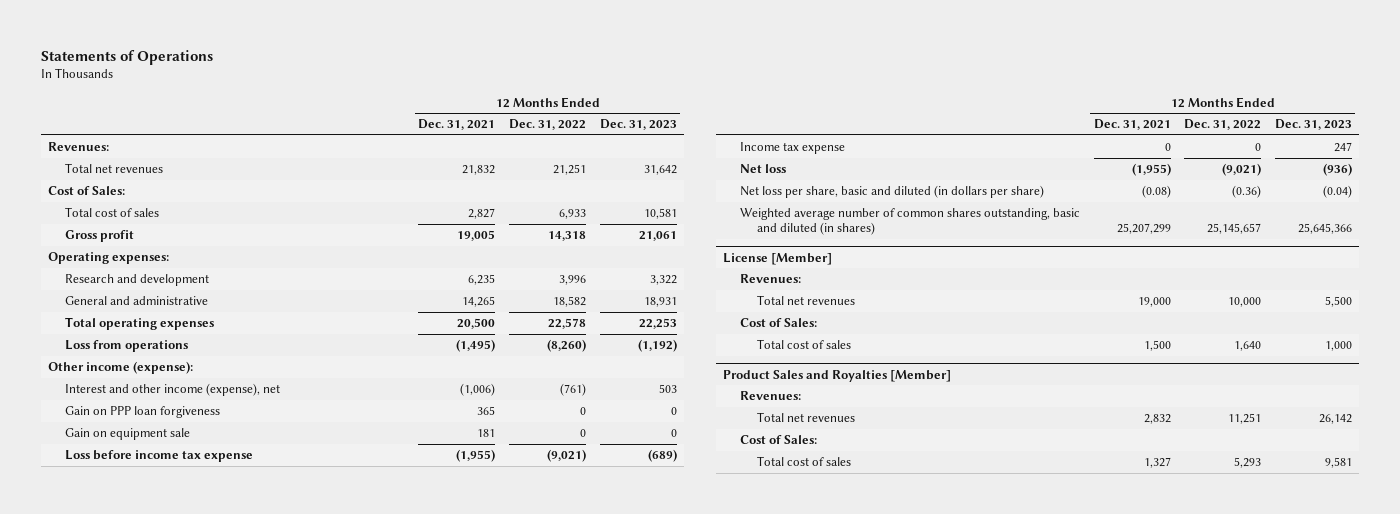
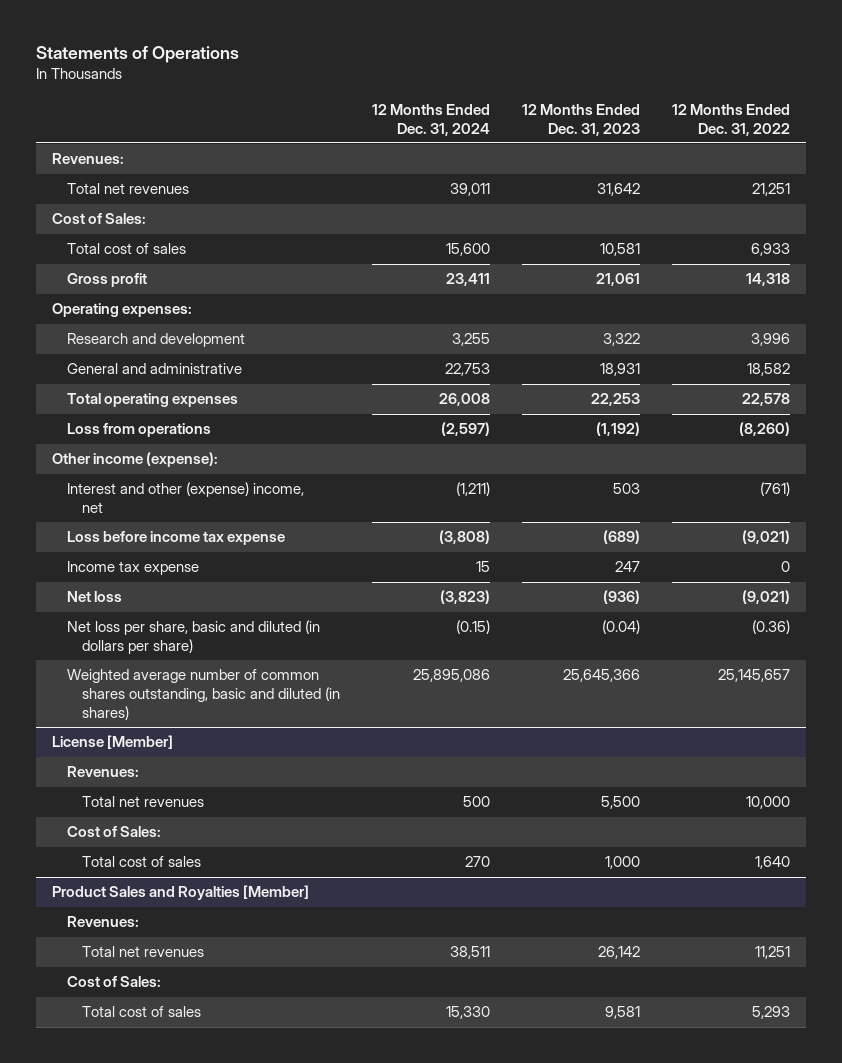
[418,119,496,131] Dec. 31, 2021 -> none
none -> [371,103,490,136] 12 Months Ended Dec. 31, 2024
[64,406,220,419] Gain on PPP loan forgiveness -> none
[64,428,190,441] Gain on equipment sale -> none
[64,383,280,397] Interest and other income (expense), net -> [66,482,304,514] Interest and other (expense) income, net

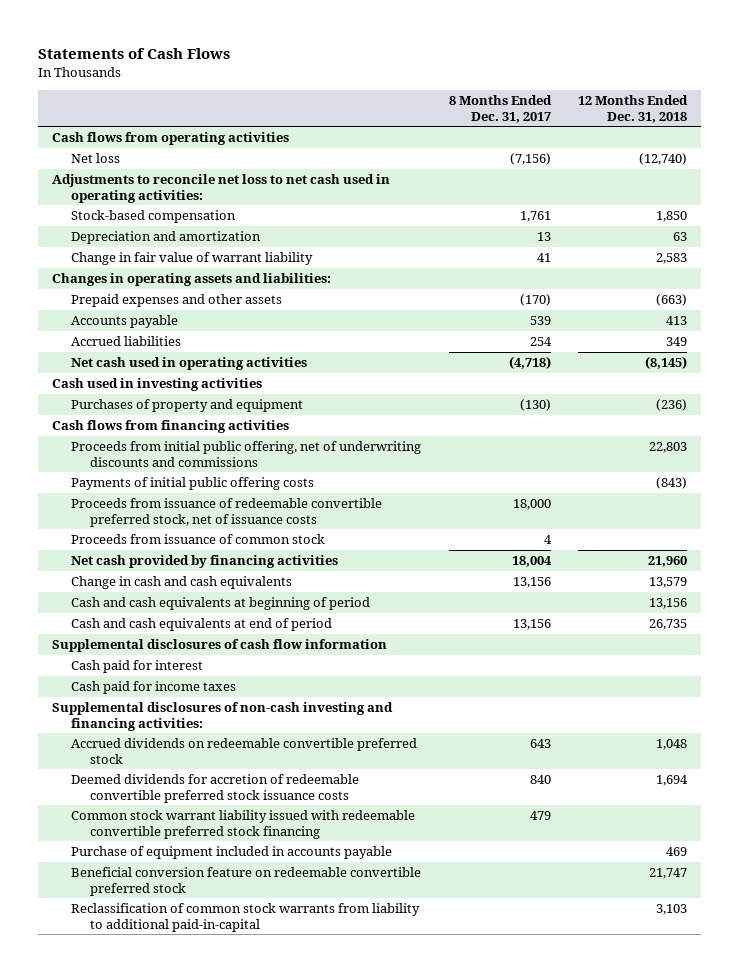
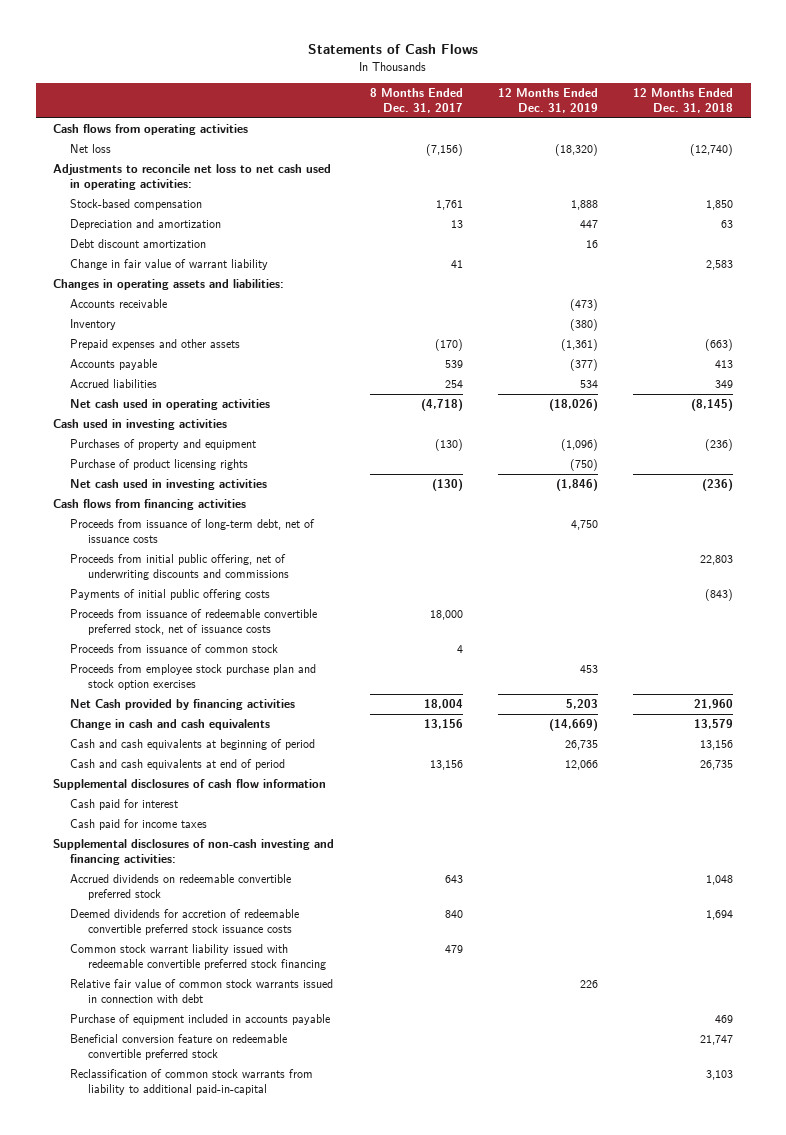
none -> [497,88,598,113] 12 Months Ended Dec. 31, 2019
none -> [70,239,207,249] Debt discount amortization
none -> [70,299,168,309] Accounts receivable
none -> [70,319,117,331] Inventory
none -> [70,459,249,471] Purchase of product licensing rights
none -> [70,479,268,491] Net cash used in investing activities
none -> [70,519,316,543] Proceeds from issuance of long-term debt, net of issuance costs
none -> [70,664,317,690] Proceeds from employee stock purchase plan and stock option exercises
[70,555,338,569] Net cash provided by financing activities -> [70,699,296,711] Net Cash provided by financing activities
none -> [70,979,334,1003] Relative fair value of common stock warrants issued in connection with debt

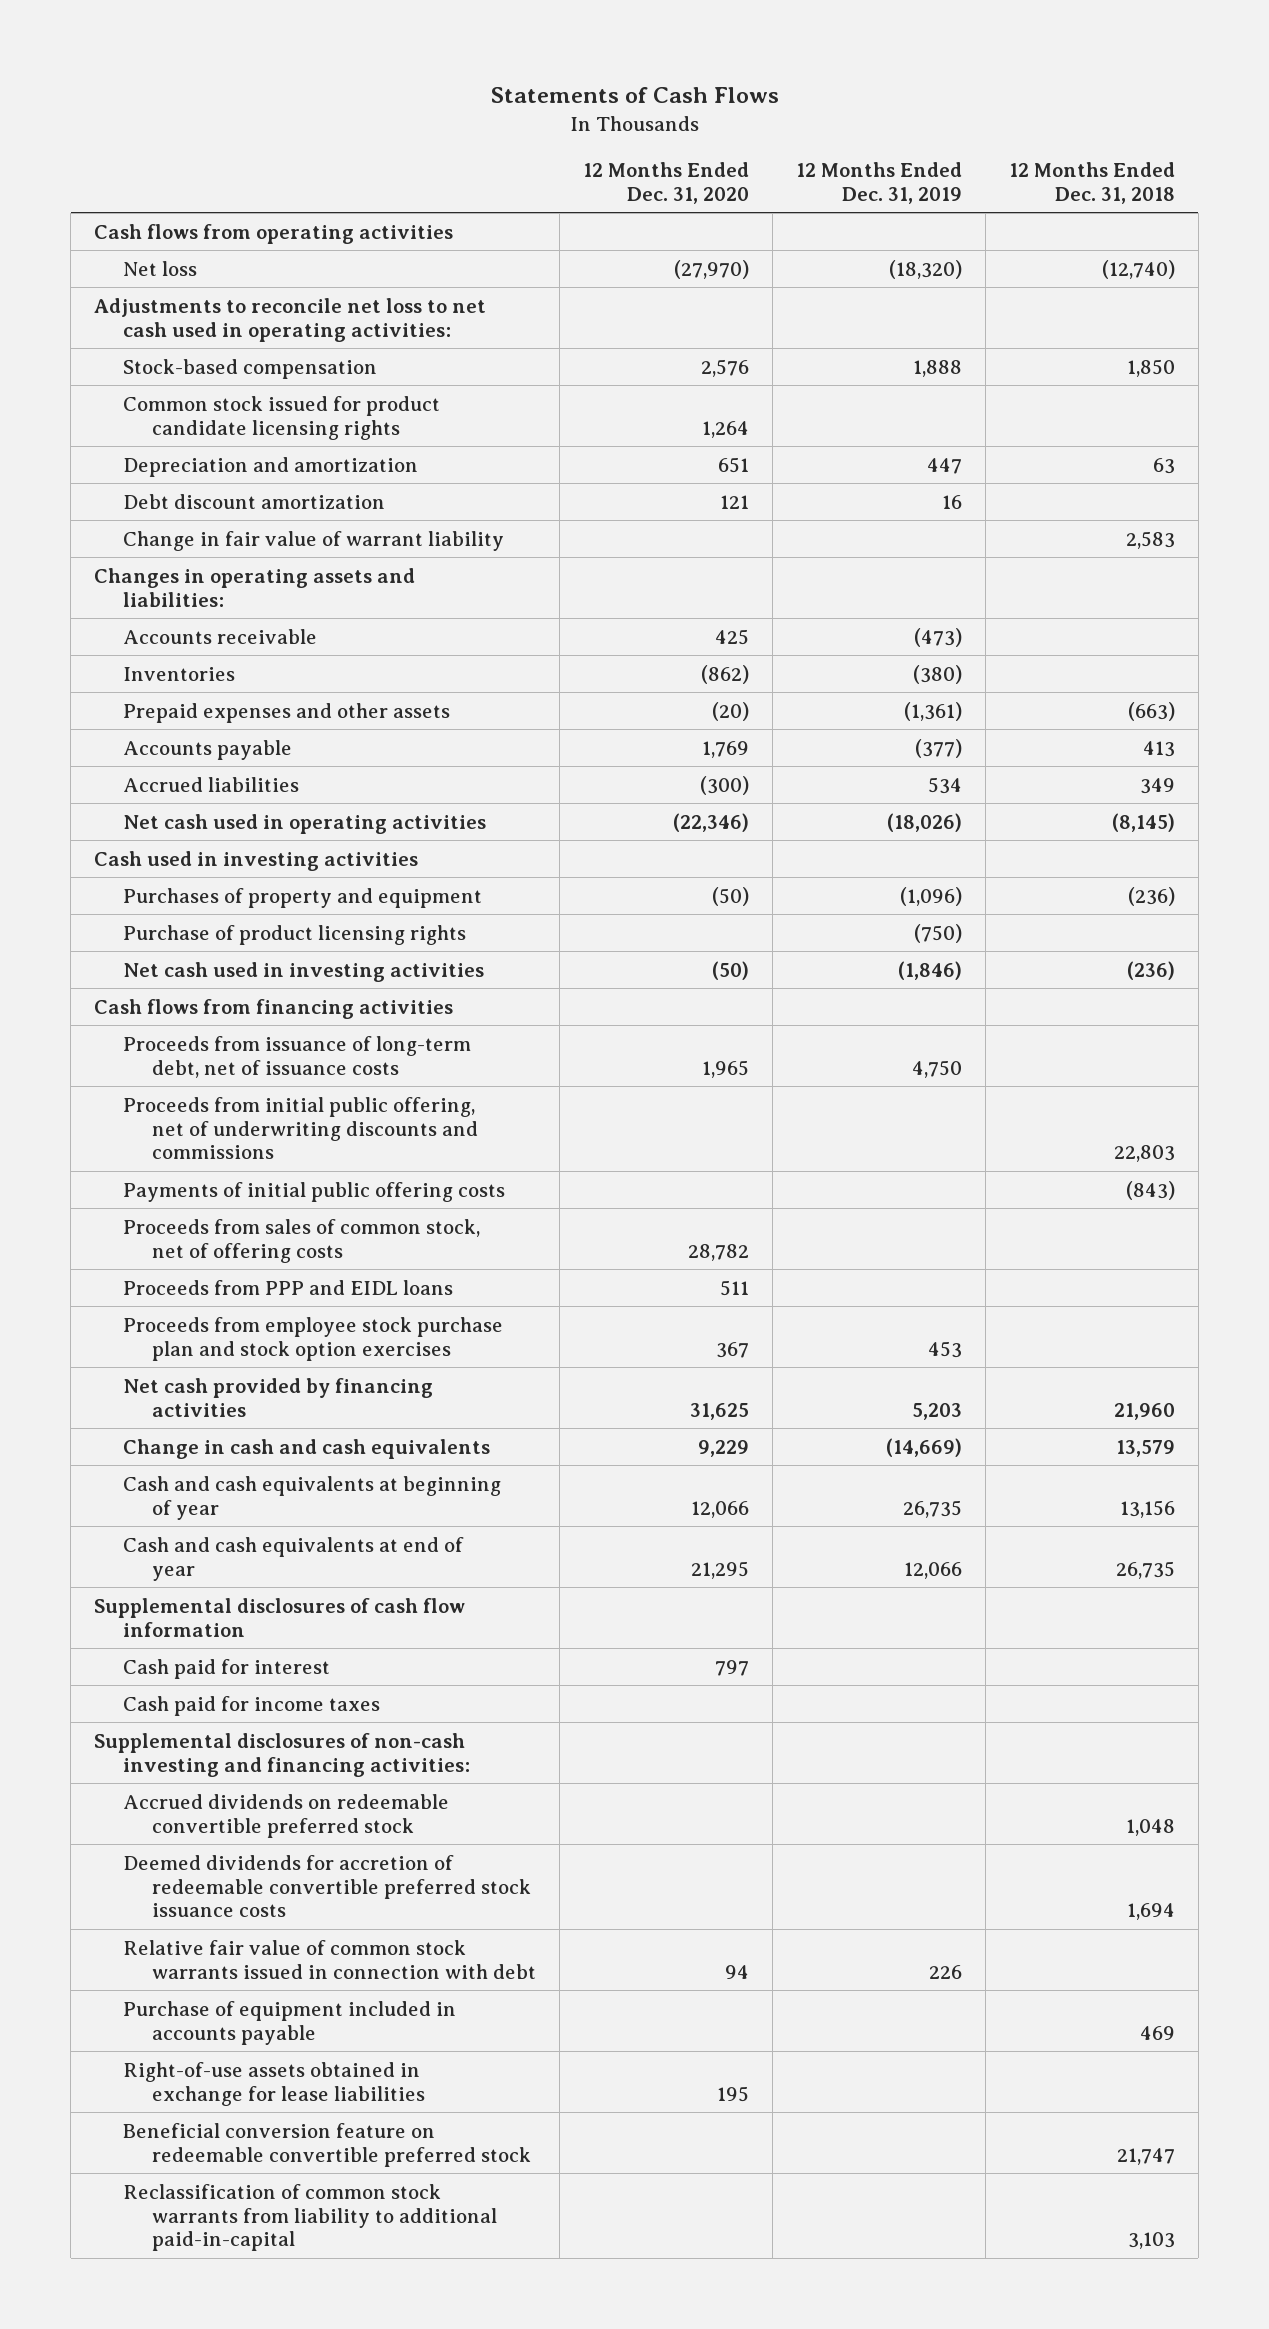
[369,88,463,113] 8 Months Ended Dec. 31, 2017 -> none
none -> [582,161,749,204] 12 Months Ended Dec. 31, 2020
none -> [123,395,441,440] Common stock issued for product candidate licensing rights
[70,319,117,331] Inventory -> [123,666,236,681] Inventories
[70,609,318,635] Proceeds from issuance of redeemable convertible preferred stock, net of issuance costs -> none
[70,644,279,654] Proceeds from issuance of common stock -> [123,1218,481,1263] Proceeds from sales of common stock, net of offering costs
none -> [123,1279,454,1295] Proceeds from PPP and EIDL loans
[70,699,296,711] Net Cash provided by financing activities -> [123,1377,434,1417] Net cash provided by financing activities
[70,739,316,751] Cash and cash equivalents at beginning of period -> [123,1475,502,1520] Cash and cash equivalents at beginning of year
[70,759,286,771] Cash and cash equivalents at end of period -> [123,1536,465,1581] Cash and cash equivalents at end of year
[70,944,326,970] Common stock warrant liability issued with redeemable convertible preferred stock financing -> none
none -> [123,2061,426,2106] Right-of-use assets obtained in exchange for lease liabilities

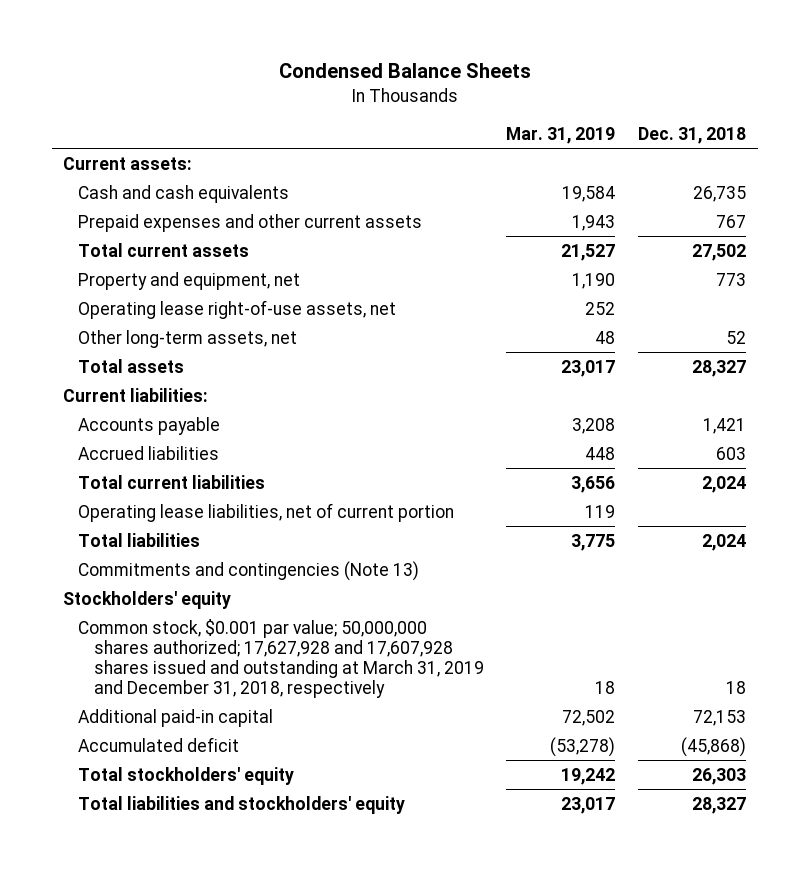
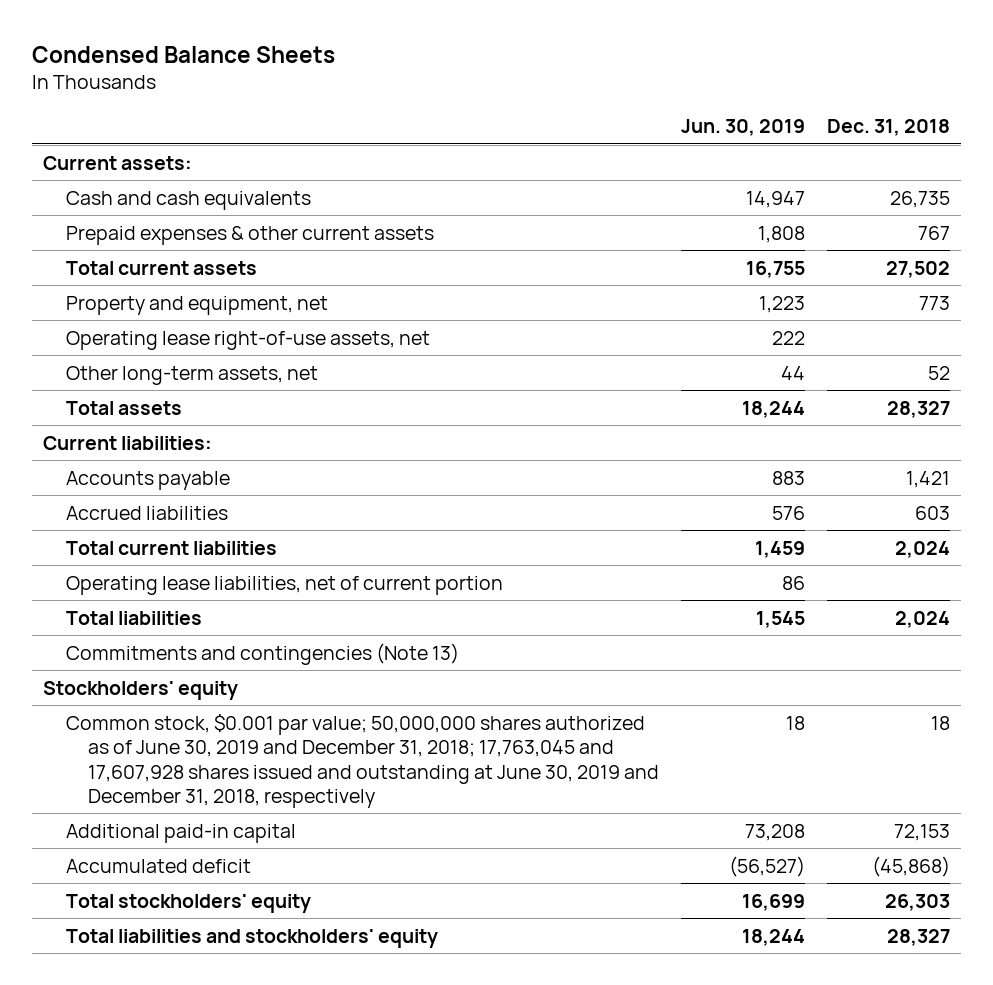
[506,126,616,144] Mar. 31, 2019 -> none
none -> [681,119,806,137] Jun. 30, 2019
[78,213,423,232] Prepaid expenses and other current assets -> [65,225,434,245] Prepaid expenses & other current assets
[78,618,484,698] Common stock, $0.001 par value; 50,000,000 shares authorized; 17,627,928 and 17,607,928 shares issued and outstanding at March 31, 2019 and December 31, 2018, respectively -> [65,713,660,809] Common stock, $0.001 par value; 50,000,000 shares authorized as of June 30, 2019 and December 31, 2018; 17,763,045 and 17,607,928 shares issued and outstanding at June 30, 2019 and December 31, 2018, respectively

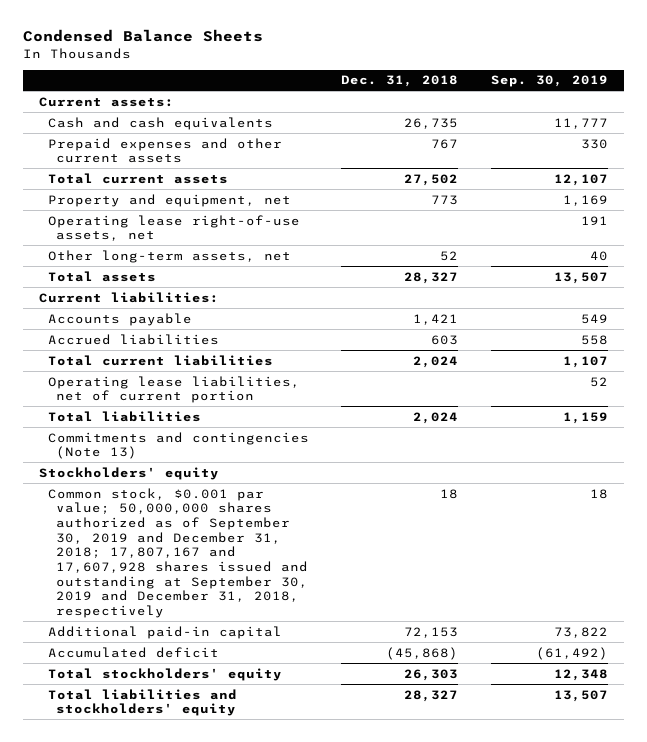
[681,119,806,137] Jun. 30, 2019 -> none
none -> [491,75,609,88] Sep. 30, 2019
[65,225,434,245] Prepaid expenses & other current assets -> [47,137,282,164] Prepaid expenses and other current assets
[65,713,660,809] Common stock, $0.001 par value; 50,000,000 shares authorized as of June 30, 2019 and December 31, 2018; 17,763,045 and 17,607,928 shares issued and outstanding at June 30, 2019 and December 31, 2018, respectively -> [47,487,309,618] Common stock, $0.001 par value; 50,000,000 shares authorized as of September 30, 2019 and December 31, 2018; 17,807,167 and 17,607,928 shares issued and outstanding at September 30, 2019 and December 31, 2018, respectively

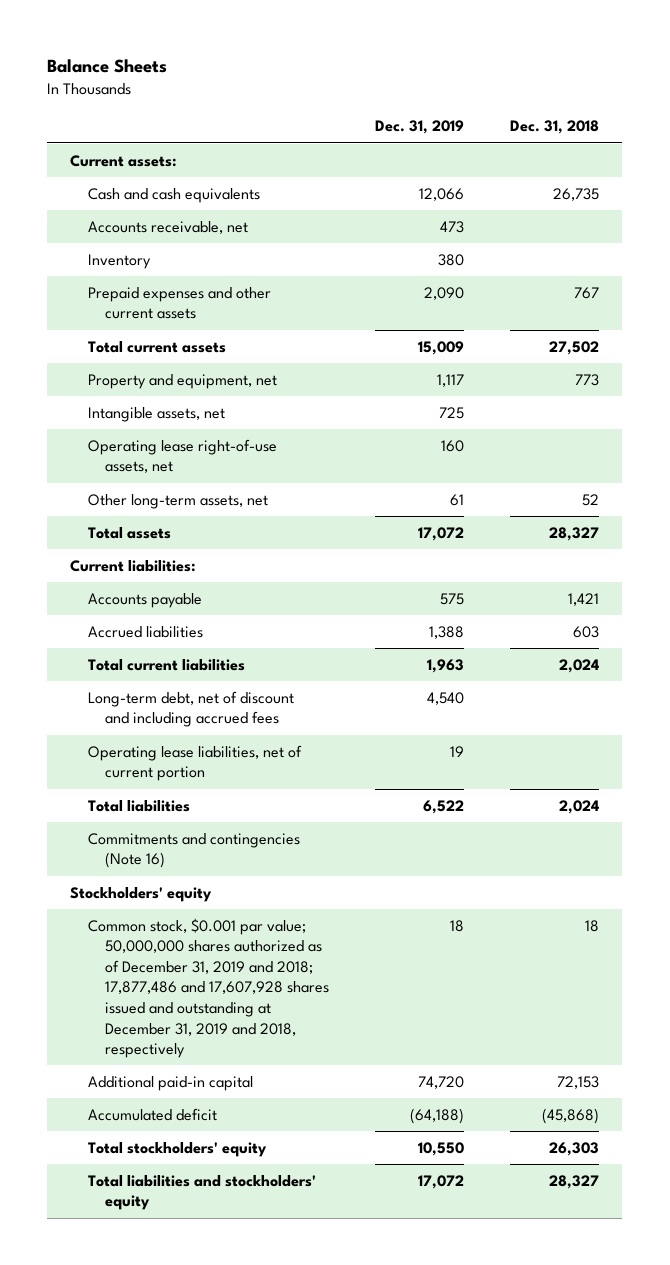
[22,29,263,43] Condensed Balance Sheets -> [47,59,168,74] Balance Sheets
[491,75,609,88] Sep. 30, 2019 -> none
none -> [375,120,465,135] Dec. 31, 2019
none -> [87,220,248,234] Accounts receivable, net
none -> [87,253,151,269] Inventory
none -> [87,406,225,422] Intangible assets, net
none -> [87,690,294,728] Long-term debt, net of discount and including accrued fees
[47,431,309,460] Commitments and contingencies (Note 13) -> [87,832,300,869] Commitments and contingencies (Note 16)
[47,487,309,618] Common stock, $0.001 par value; 50,000,000 shares authorized as of September 30, 2019 and December 31, 2018; 17,807,167 and 17,607,928 shares issued and outstanding at September 30, 2019 and December 31, 2018, respectively -> [87,917,329,1059] Common stock, $0.001 par value; 50,000,000 shares authorized as of December 31, 2019 and 2018; 17,877,486 and 17,607,928 shares issued and outstanding at December 31, 2019 and 2018, respectively

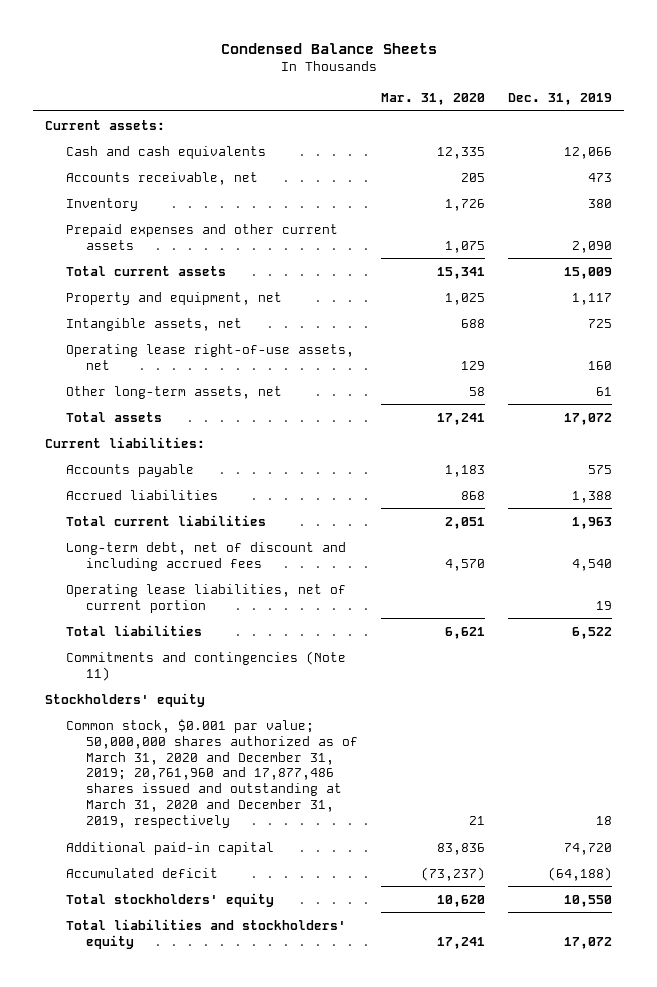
[47,59,168,74] Balance Sheets -> [220,42,437,54] Condensed Balance Sheets
[510,120,600,135] Dec. 31, 2018 -> none
none -> [381,93,486,106] Mar. 31, 2020
[87,832,300,869] Commitments and contingencies (Note 16) -> [65,650,346,681] Commitments and contingencies (Note 11)
[87,917,329,1059] Common stock, $0.001 par value; 50,000,000 shares authorized as of December 31, 2019 and 2018; 17,877,486 and 17,607,928 shares issued and outstanding at December 31, 2019 and 2018, respectively -> [65,718,359,829] Common stock, $0.001 par value; 50,000,000 shares authorized as of March 31, 2020 and December 31, 2019; 20,761,960 and 17,877,486 shares issued and outstanding at March 31, 2020 and December 31, 2019, respectively

